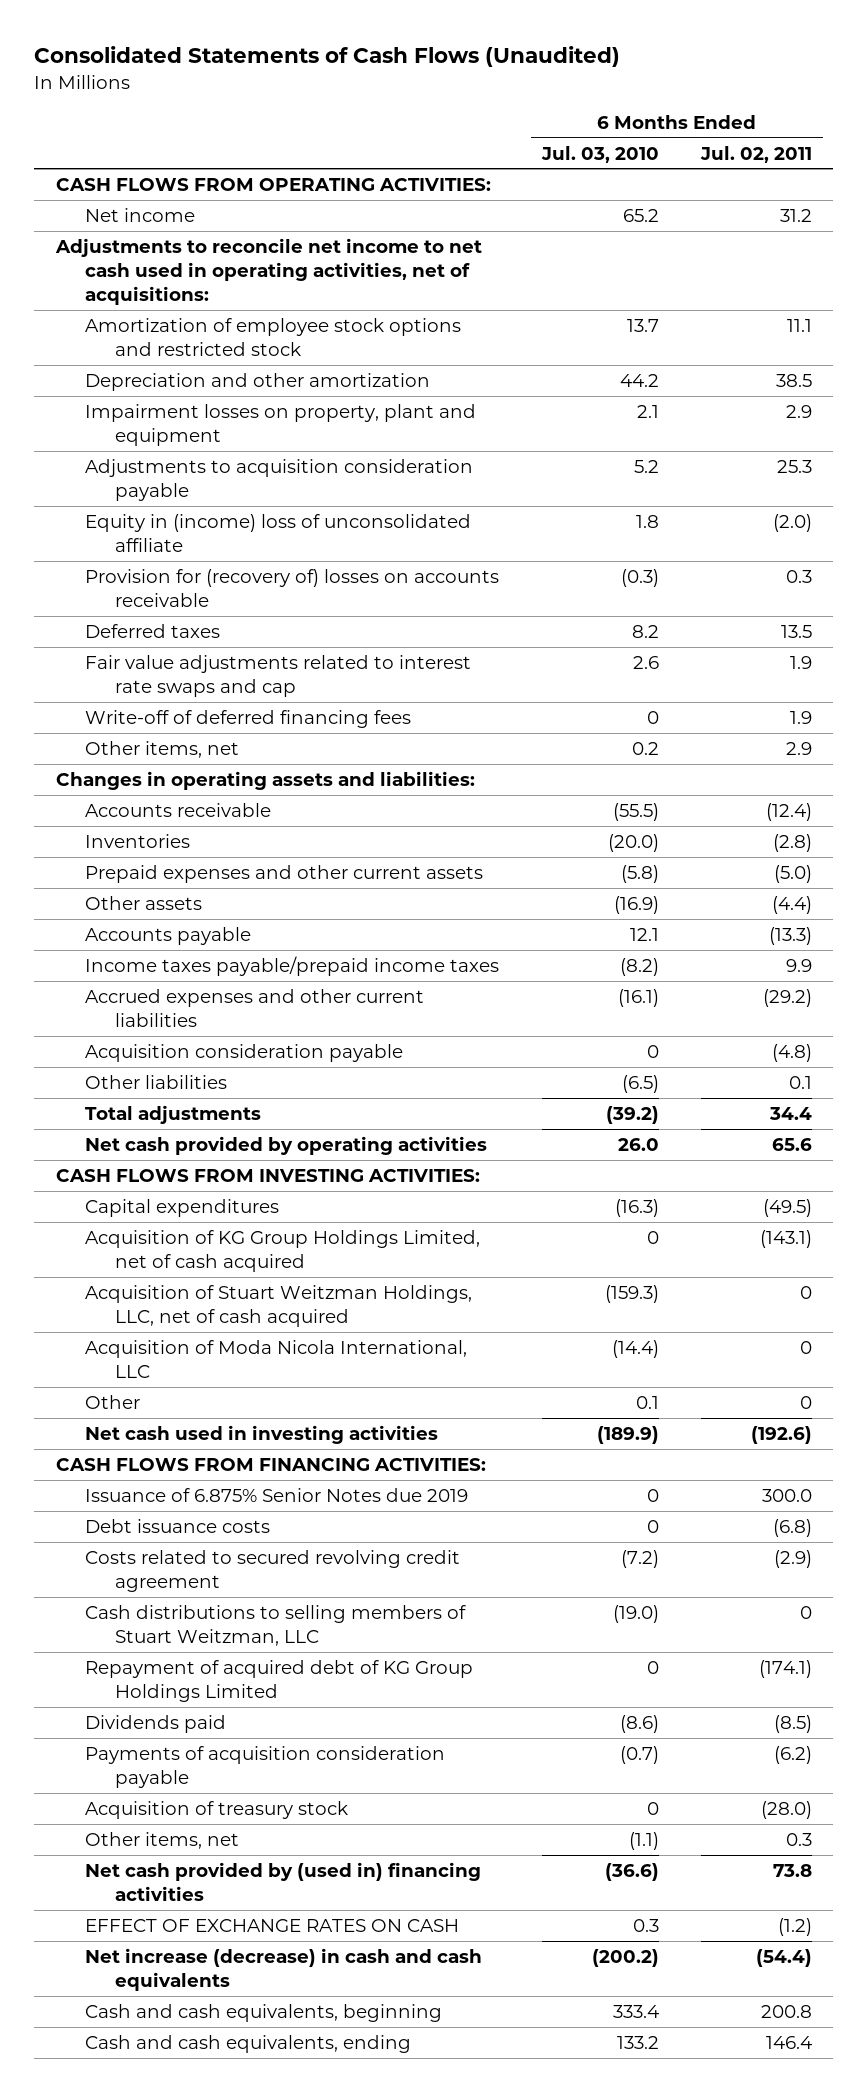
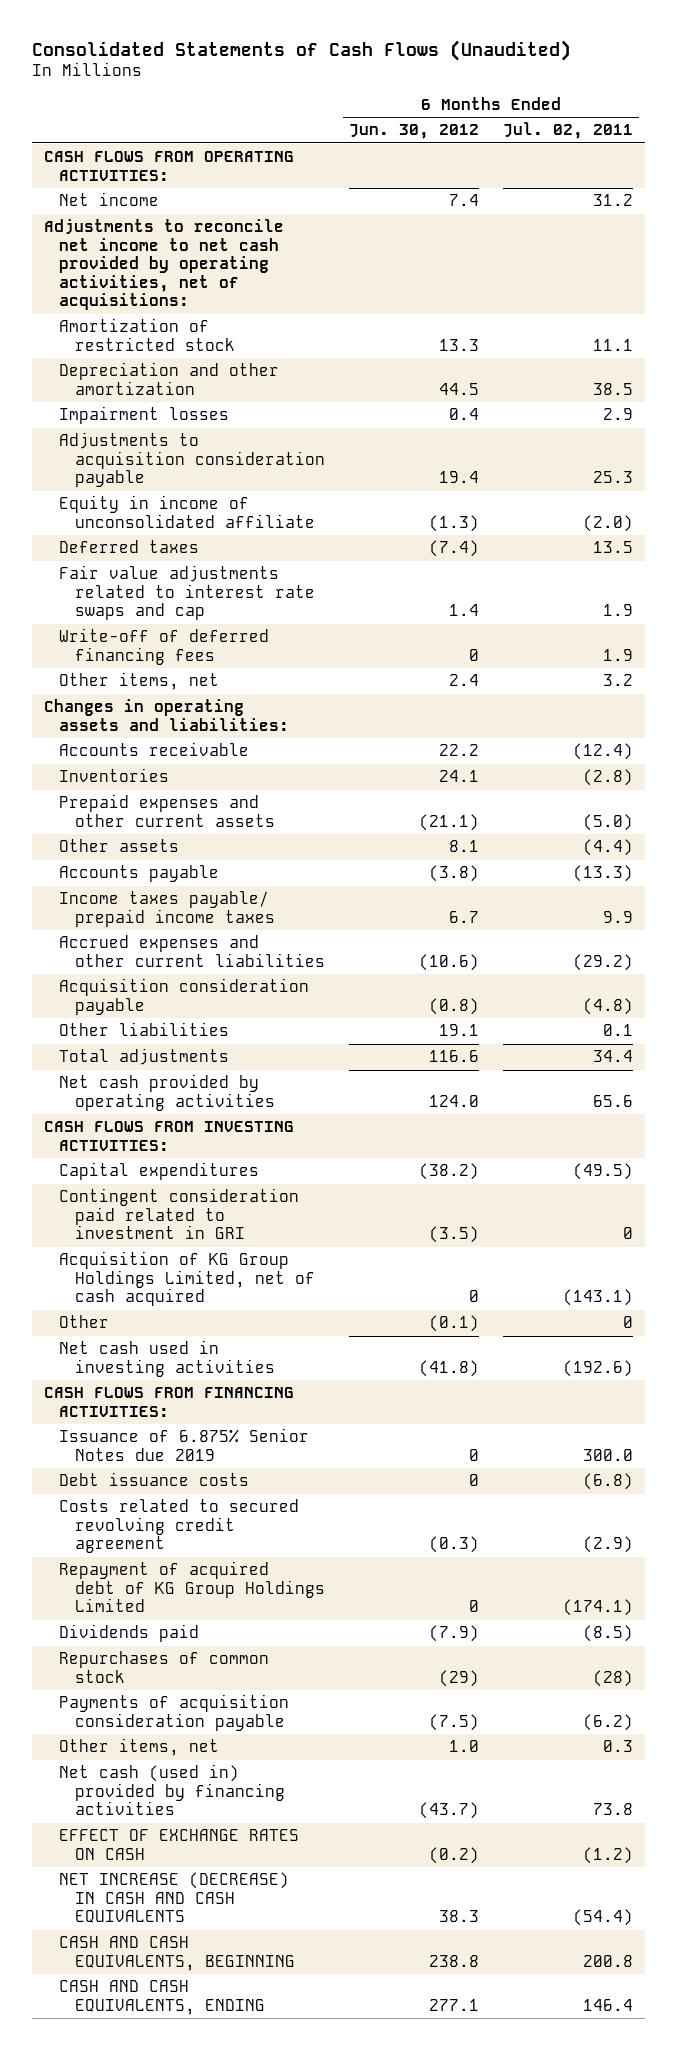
[540,145,659,163] Jul. 03, 2010 -> none
none -> [348,124,479,140] Jun. 30, 2012
[54,237,482,305] Adjustments to reconcile net income to net cash used in operating activities, net of acquisitions: -> [43,219,284,311] Adjustments to reconcile net income to net cash provided by operating activities, net of acquisitions:
[85,317,462,356] Amortization of employee stock options and restricted stock -> [59,318,235,351] Amortization of restricted stock
[85,403,477,446] Impairment losses on property, plant and equipment -> [59,406,230,425] Impairment losses
[85,568,500,607] Provision for (recovery of) losses on accounts receivable -> none
[85,513,472,552] Equity in (income) loss of unconsolidated affiliate -> [59,495,315,528] Equity in income of unconsolidated affiliate
[786,741,813,755] 2.9 -> [602,674,633,687] 3.2
[85,955,500,976] Income taxes payable/prepaid income taxes -> [59,891,275,927] Income taxes payable/ prepaid income taxes
none -> [59,1188,300,1240] Contingent consideration paid related to investment in GRI
[85,1284,473,1327] Acquisition of Stuart Weitzman Holdings, LLC, net of cash acquired -> none
[85,1339,468,1378] Acquisition of Moda Nicola International, LLC -> none
[85,1604,467,1646] Cash distributions to selling members of Stuart Weitzman, LLC -> none
none -> [59,1651,270,1683] Repurchases of common stock
[85,1800,349,1819] Acquisition of treasury stock -> none
[85,1861,482,1901] Net cash provided by (used in) financing activities -> [59,1764,285,1816] Net cash (used in) provided by financing activities
[85,1947,483,1991] Net increase (decrease) in cash and cash equivalents -> [59,1872,290,1924] NET INCREASE (DECREASE) IN CASH AND CASH EQUIVALENTS
[85,2003,443,2022] Cash and cash equivalents, beginning -> [59,1936,295,1971] CASH AND CASH EQUIVALENTS, BEGINNING
[85,2034,412,2053] Cash and cash equivalents, ending -> [59,1980,265,2015] CASH AND CASH EQUIVALENTS, ENDING

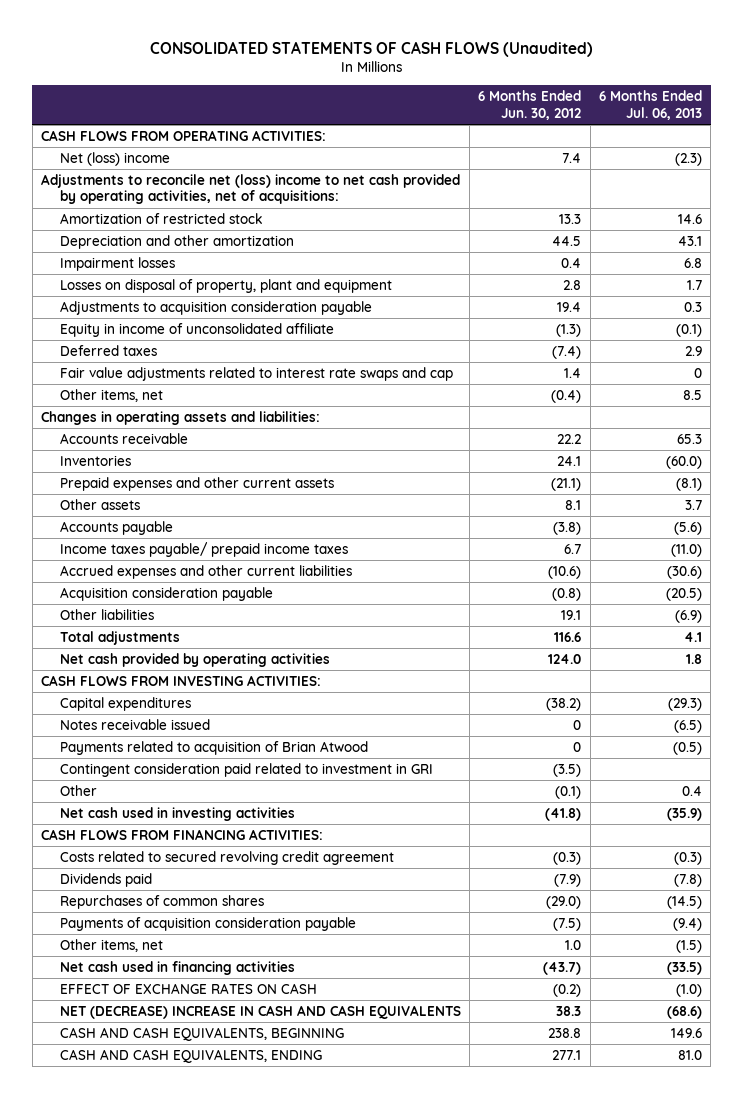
[31,39,571,61] Consolidated Statements of Cash Flows (Unaudited) -> [149,40,593,57] CONSOLIDATED STATEMENTS OF CASH FLOWS (Unaudited)
[502,122,633,140] Jul. 02, 2011 -> none
none -> [598,90,702,120] 6 Months Ended Jul. 06, 2013
[59,192,160,207] Net income -> [59,151,170,166] Net (loss) income
[43,219,284,311] Adjustments to reconcile net income to net cash provided by operating activities, net of acquisitions: -> [41,173,461,205] Adjustments to reconcile net (loss) income to net cash provided by operating activities, net of acquisitions:
none -> [59,278,392,293] Losses on disposal of property, plant and equipment
[59,628,270,665] Write-off of deferred financing fees -> none
[448,674,479,687] 2.4 -> [551,389,582,403] (0.4)
none -> [59,718,210,730] Notes receivable issued
none -> [59,740,368,755] Payments related to acquisition of Brian Atwood
[59,1251,315,1307] Acquisition of KG Group Holdings Limited, net of cash acquired -> none
[59,1428,310,1461] Issuance of 6.875% Senior Notes due 2019 -> none
[59,1472,250,1487] Debt issuance costs -> none
[59,1561,325,1613] Repayment of acquired debt of KG Group Holdings Limited -> none
[59,1651,270,1683] Repurchases of common stock -> [59,894,264,909] Repurchases of common shares
[438,1669,479,1687] (29) -> [546,895,582,909] (29.0)
[59,1764,285,1816] Net cash (used in) provided by financing activities -> [59,960,295,975] Net cash used in financing activities
[59,1872,290,1924] NET INCREASE (DECREASE) IN CASH AND CASH EQUIVALENTS -> [59,1004,461,1019] NET (DECREASE) INCREASE IN CASH AND CASH EQUIVALENTS

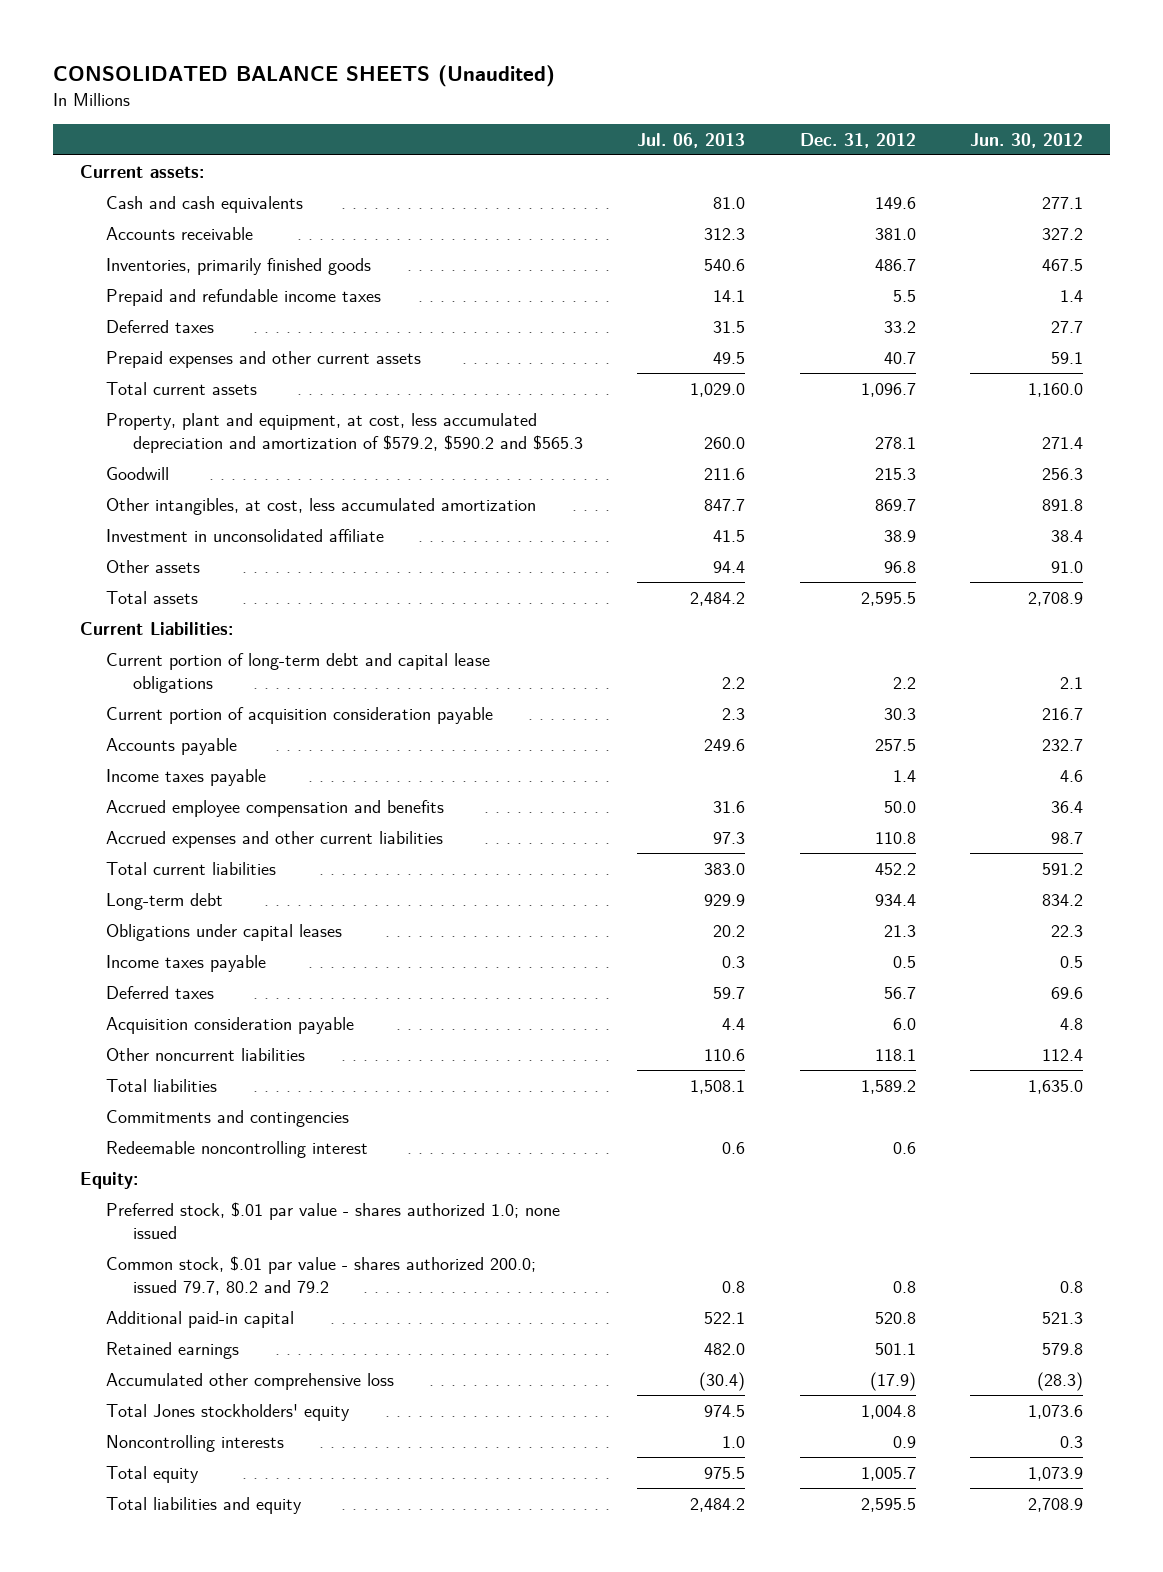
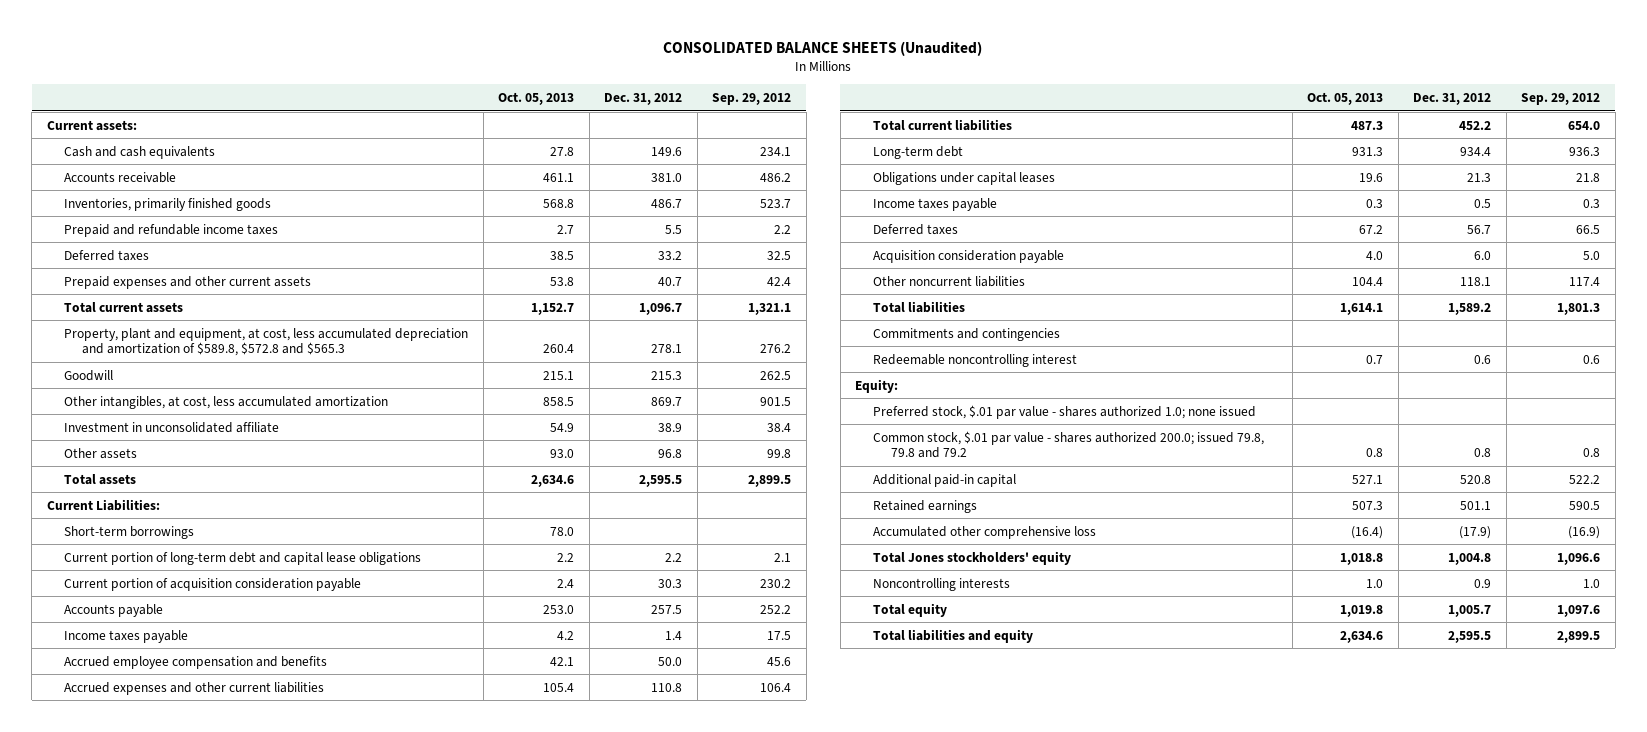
[637,132,746,148] Jul. 06, 2013 -> none
[969,132,1083,148] Jun. 30, 2012 -> none
none -> [498,91,575,105] Oct. 05, 2013
none -> [712,92,792,105] Sep. 29, 2012
[106,412,583,454] Property, plant and equipment, at cost, less accumulated depreciation and amortization of $579.2, $590.2 and $565.3 -> [64,327,469,357] Property, plant and equipment, at cost, less accumulated depreciation and amortization of $589.8, $572.8 and $565.3
none -> [64,525,195,539] Short-term borrowings
[106,1255,537,1296] Common stock, $.01 par value - shares authorized 200.0; issued 79.7, 80.2 and 79.2 -> [873,430,1265,459] Common stock, $.01 par value - shares authorized 200.0; issued 79.8, 79.8 and 79.2

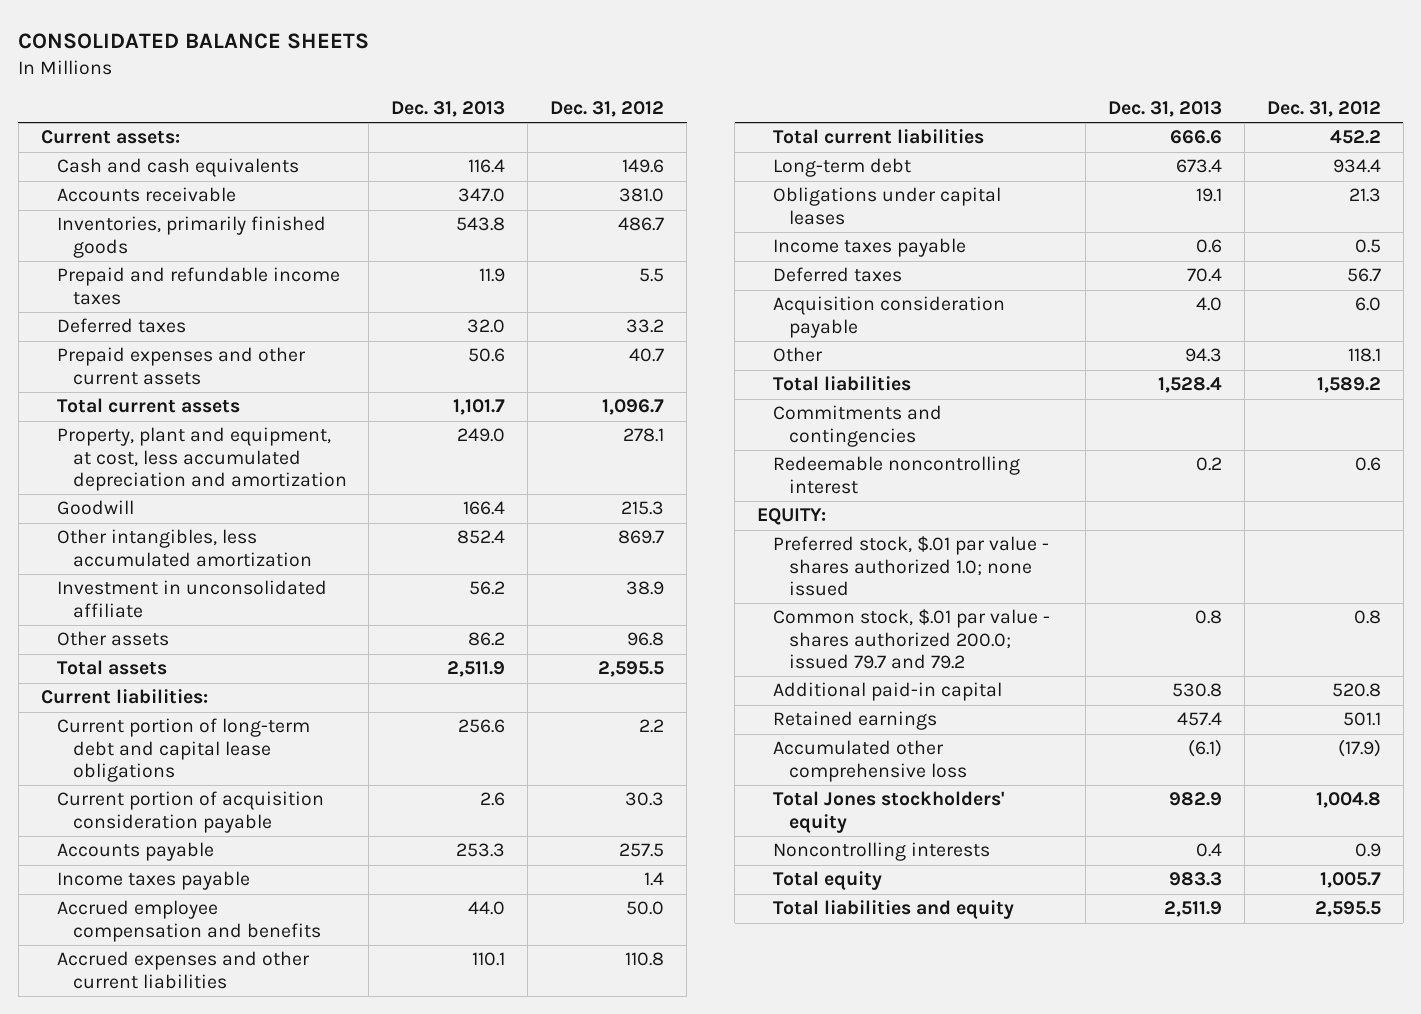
[663,40,983,56] CONSOLIDATED BALANCE SHEETS (Unaudited) -> [18,33,370,50] CONSOLIDATED BALANCE SHEETS
[498,91,575,105] Oct. 05, 2013 -> none
[712,92,792,105] Sep. 29, 2012 -> none
none -> [391,100,506,117] Dec. 31, 2013
[64,327,469,357] Property, plant and equipment, at cost, less accumulated depreciation and amortization of $589.8, $572.8 and $565.3 -> [56,427,347,492] Property, plant and equipment, at cost, less accumulated depreciation and amortization
[64,395,389,409] Other intangibles, at cost, less accumulated amortization -> [56,529,312,567] Other intangibles, less accumulated amortization
[64,525,195,539] Short-term borrowings -> none
[46,498,160,511] Current Liabilities: -> [40,689,208,705] Current liabilities:
[873,275,1026,287] Other noncurrent liabilities -> [773,347,824,363] Other
[855,378,899,393] Equity: -> [757,508,827,526] EQUITY:
[873,430,1265,459] Common stock, $.01 par value - shares authorized 200.0; issued 79.8, 79.8 and 79.2 -> [773,609,1051,670] Common stock, $.01 par value - shares authorized 200.0; issued 79.7 and 79.2

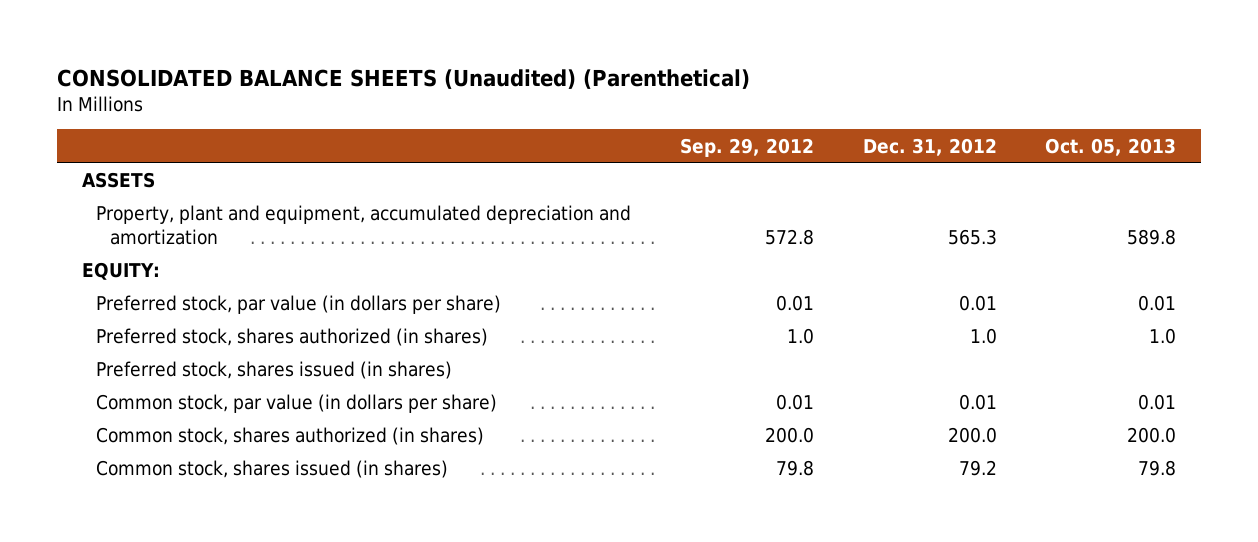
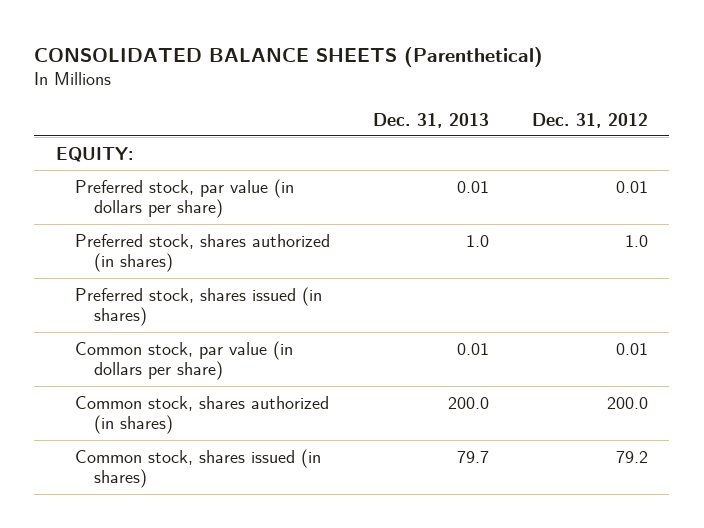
[57,68,751,89] CONSOLIDATED BALANCE SHEETS (Unaudited) (Parenthetical) -> [34,46,544,67] CONSOLIDATED BALANCE SHEETS (Parenthetical)
[679,137,814,157] Sep. 29, 2012 -> none
[1045,137,1177,156] Oct. 05, 2013 -> none
none -> [372,112,489,128] Dec. 31, 2013
[81,172,155,189] ASSETS -> none
[95,205,631,245] Property, plant and equipment, accumulated depreciation and amortization -> none

